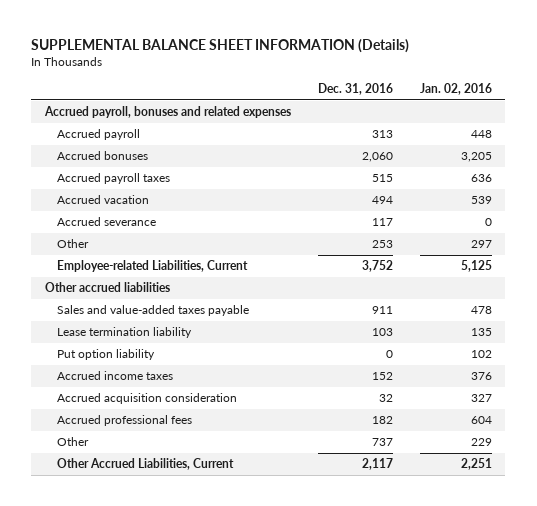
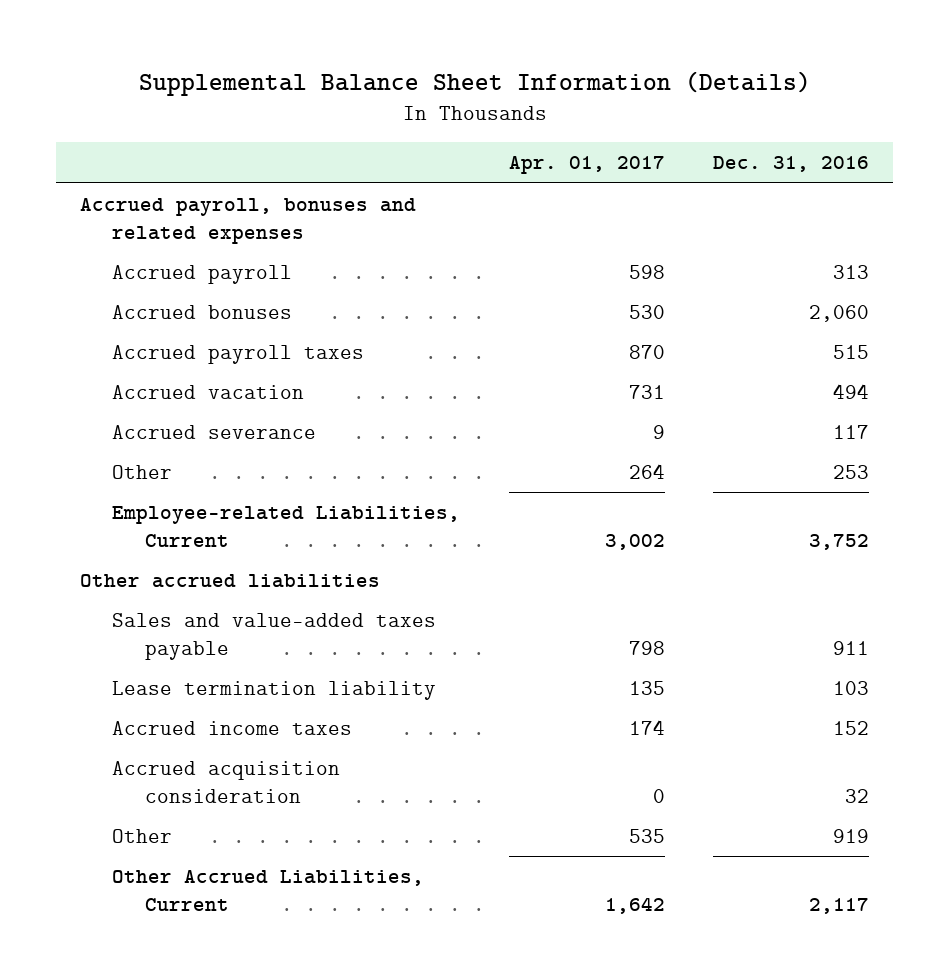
[31,38,410,53] SUPPLEMENTAL BALANCE SHEET INFORMATION (Details) -> [138,71,811,97] Supplemental Balance Sheet Information (Details)
[419,83,492,96] Jan. 02, 2016 -> none
none -> [508,156,665,175] Apr. 01, 2017
[57,349,156,361] Put option liability -> none
[57,415,193,427] Accrued professional fees -> none
[371,438,393,447] 737 -> [832,828,869,843] 919

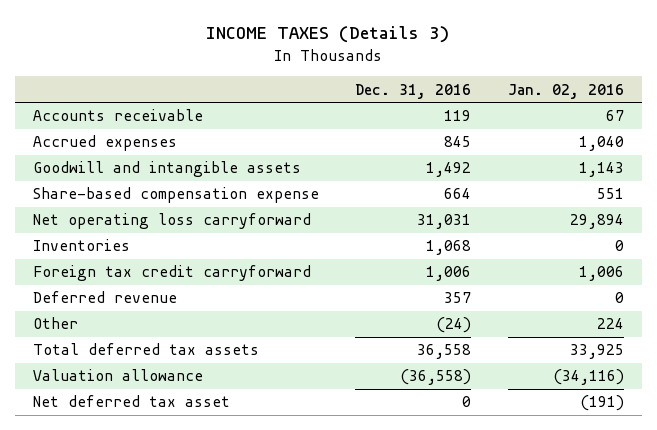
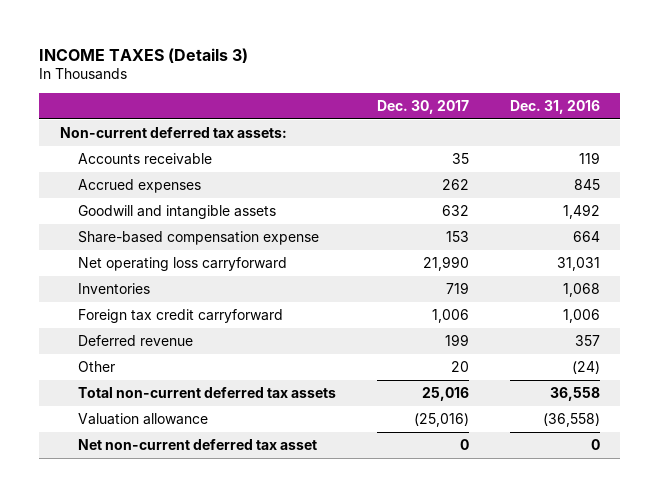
[507,83,624,99] Jan. 02, 2016 -> none
none -> [376,100,469,115] Dec. 30, 2017
none -> [59,126,287,138] Non-current deferred tax assets:
[33,343,260,356] Total deferred tax assets -> [78,386,337,398] Total non-current deferred tax assets
[33,395,231,408] Net deferred tax asset -> [78,438,318,450] Net non-current deferred tax asset

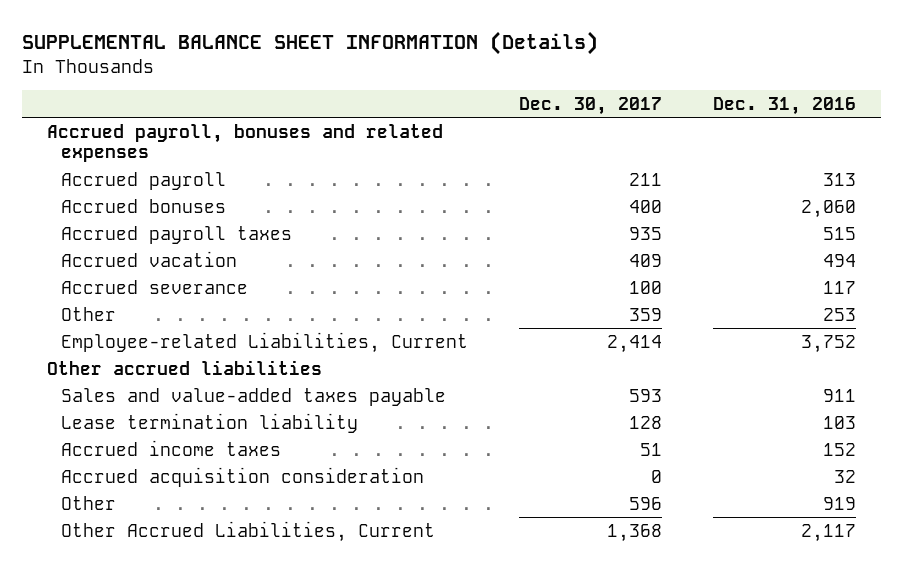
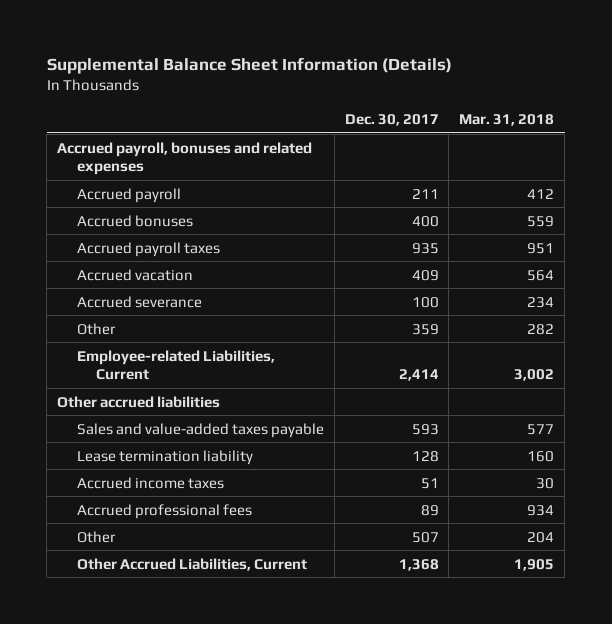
[21,30,598,55] SUPPLEMENTAL BALANCE SHEET INFORMATION (Details) -> [46,57,452,75] Supplemental Balance Sheet Information (Details)
[712,96,856,115] Dec. 31, 2016 -> none
none -> [459,113,555,126] Mar. 31, 2018
[61,466,425,487] Accrued acquisition consideration -> [76,503,252,519] Accrued professional fees
[650,469,662,483] 0 -> [420,504,439,516] 89
[628,496,662,510] 596 -> [411,531,439,543] 507

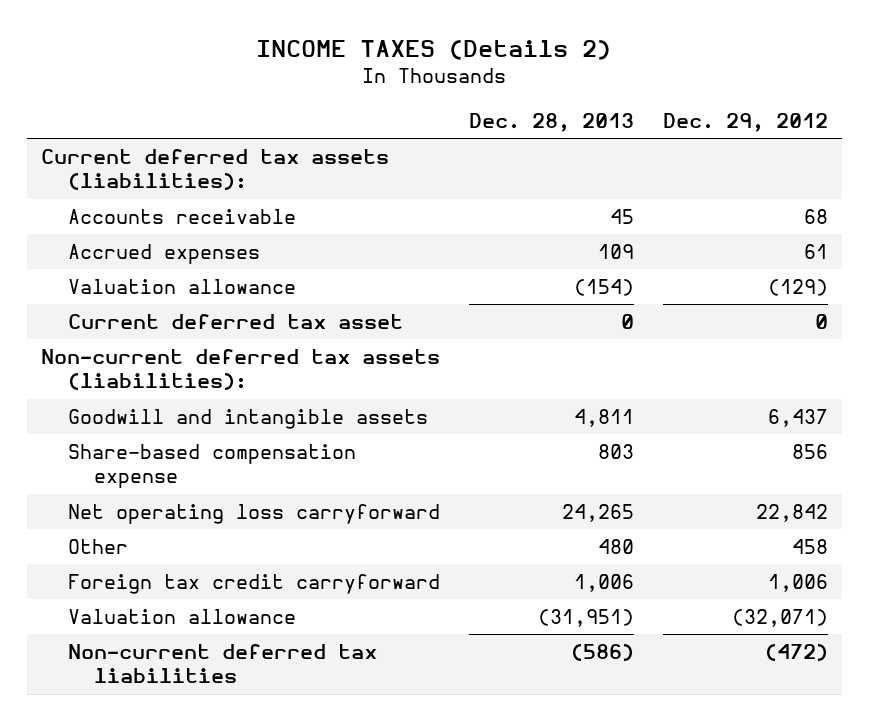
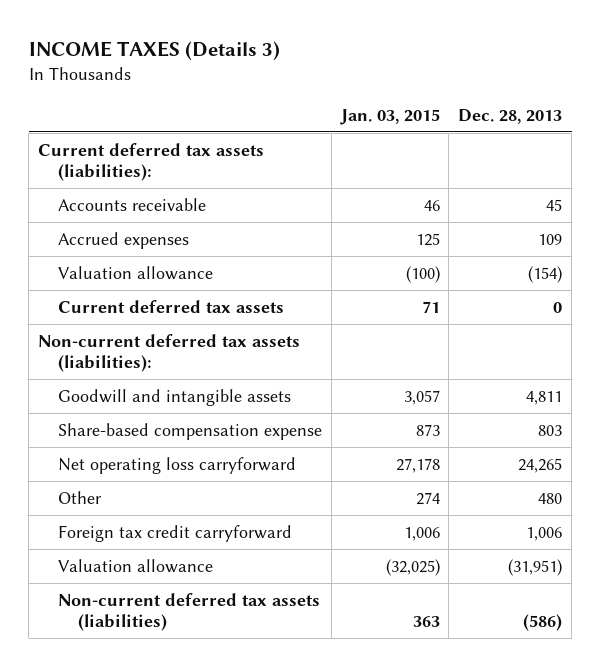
[256,40,612,61] INCOME TAXES (Details 2) -> [28,41,280,62] INCOME TAXES (Details 3)
[662,113,828,133] Dec. 29, 2012 -> none
none -> [339,108,440,125] Jan. 03, 2015
[67,314,403,330] Current deferred tax asset -> [57,299,284,313] Current deferred tax assets
[67,644,377,684] Non-current deferred tax liabilities -> [57,592,320,631] Non-current deferred tax assets (liabilities)

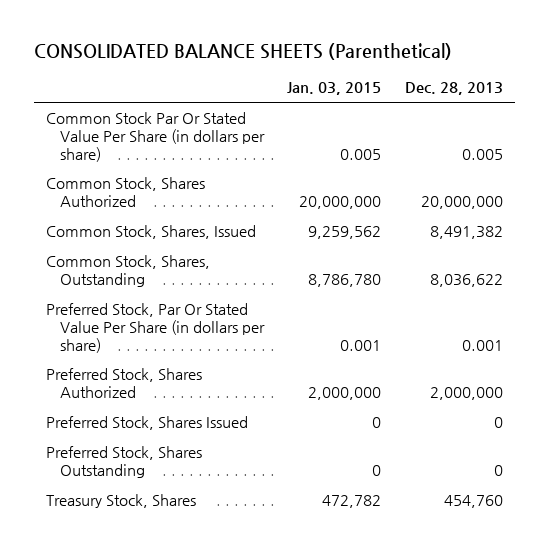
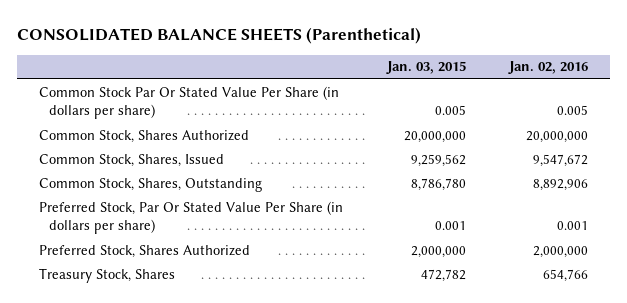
[404,82,503,96] Dec. 28, 2013 -> none
none -> [508,61,589,75] Jan. 02, 2016
[45,416,248,431] Preferred Stock, Shares Issued -> none
[45,446,202,479] Preferred Stock, Shares Outstanding -> none

